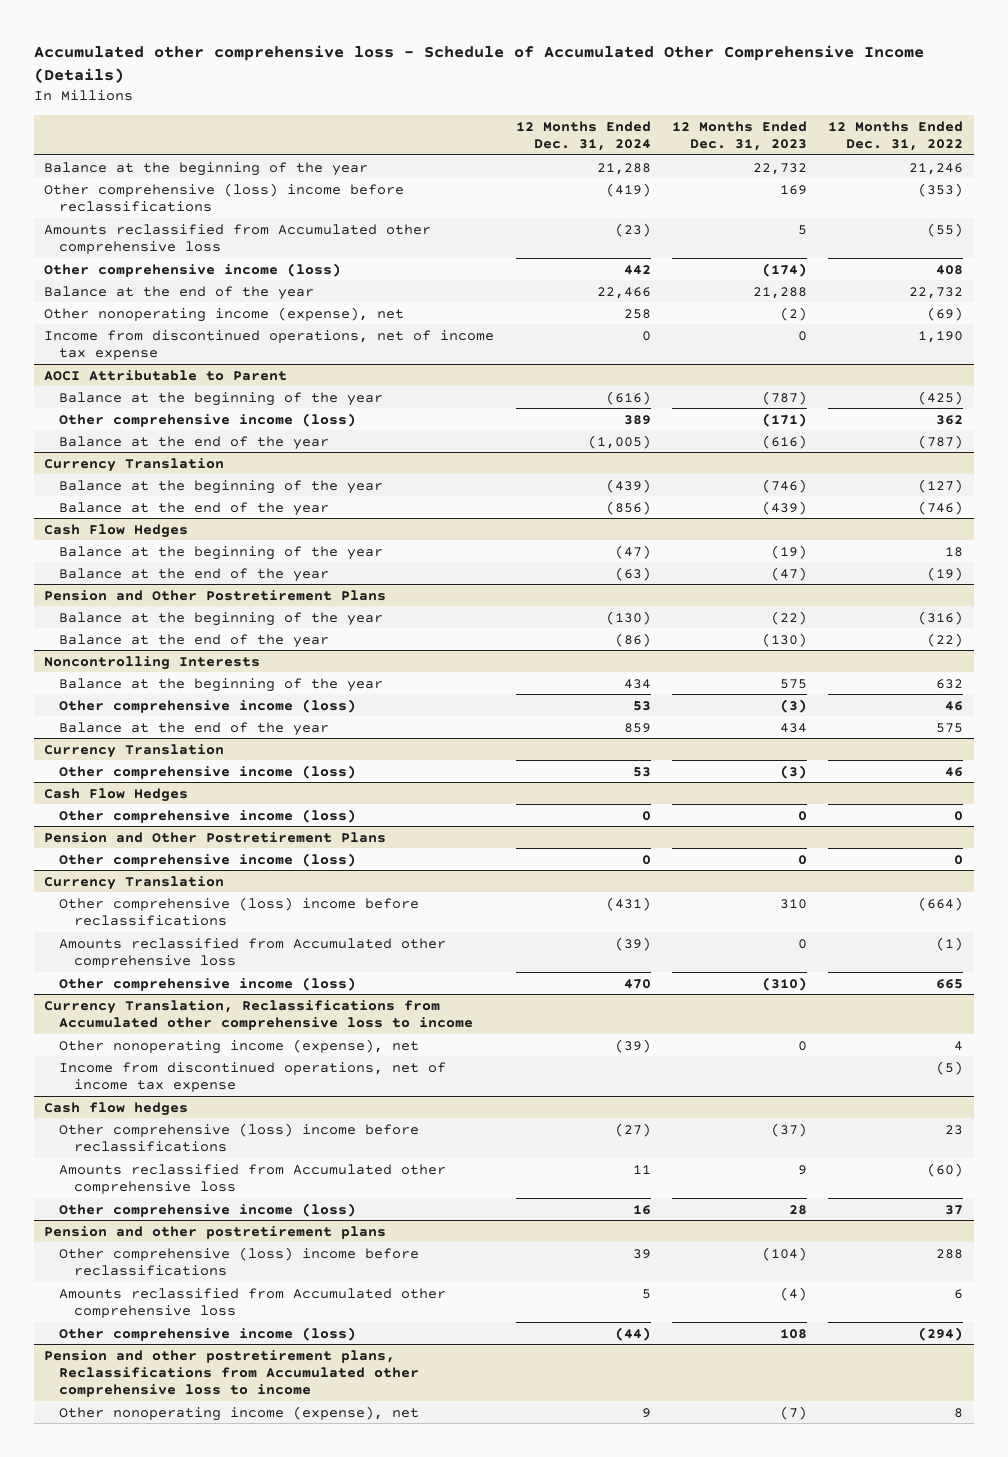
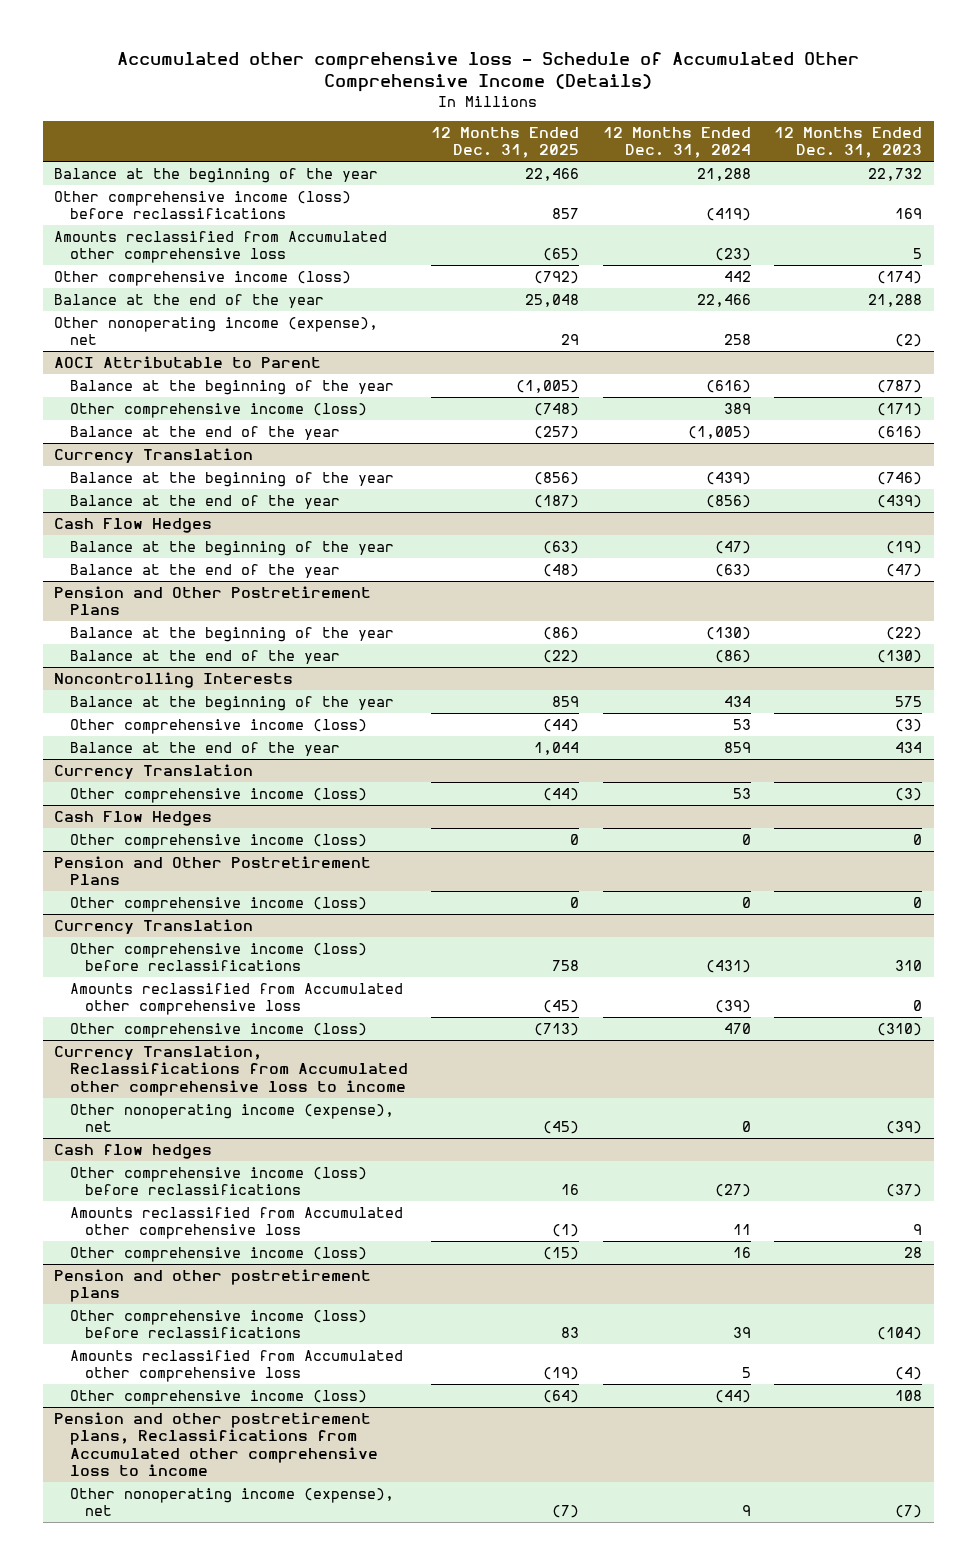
[828,120,964,152] 12 Months Ended Dec. 31, 2022 -> none
none -> [431,126,580,159] 12 Months Ended Dec. 31, 2025
[44,182,405,212] Other comprehensive (loss) income before reclassifications -> [54,190,352,220] Other comprehensive income (loss) before reclassifications
[44,329,495,360] Income from discontinued operations, net of income tax expense -> none
[59,896,420,926] Other comprehensive (loss) income before reclassifications -> [69,942,367,972] Other comprehensive income (loss) before reclassifications
[59,1061,447,1092] Income from discontinued operations, net of income tax expense -> none
[614,1038,651,1053] (39) -> [741,1121,751,1133] 0
[797,1040,807,1051] 0 -> [886,1121,923,1135] (39)
[59,1122,420,1152] Other comprehensive (loss) income before reclassifications -> [69,1166,367,1196] Other comprehensive income (loss) before reclassifications
[59,1246,420,1276] Other comprehensive (loss) income before reclassifications -> [69,1309,367,1339] Other comprehensive income (loss) before reclassifications

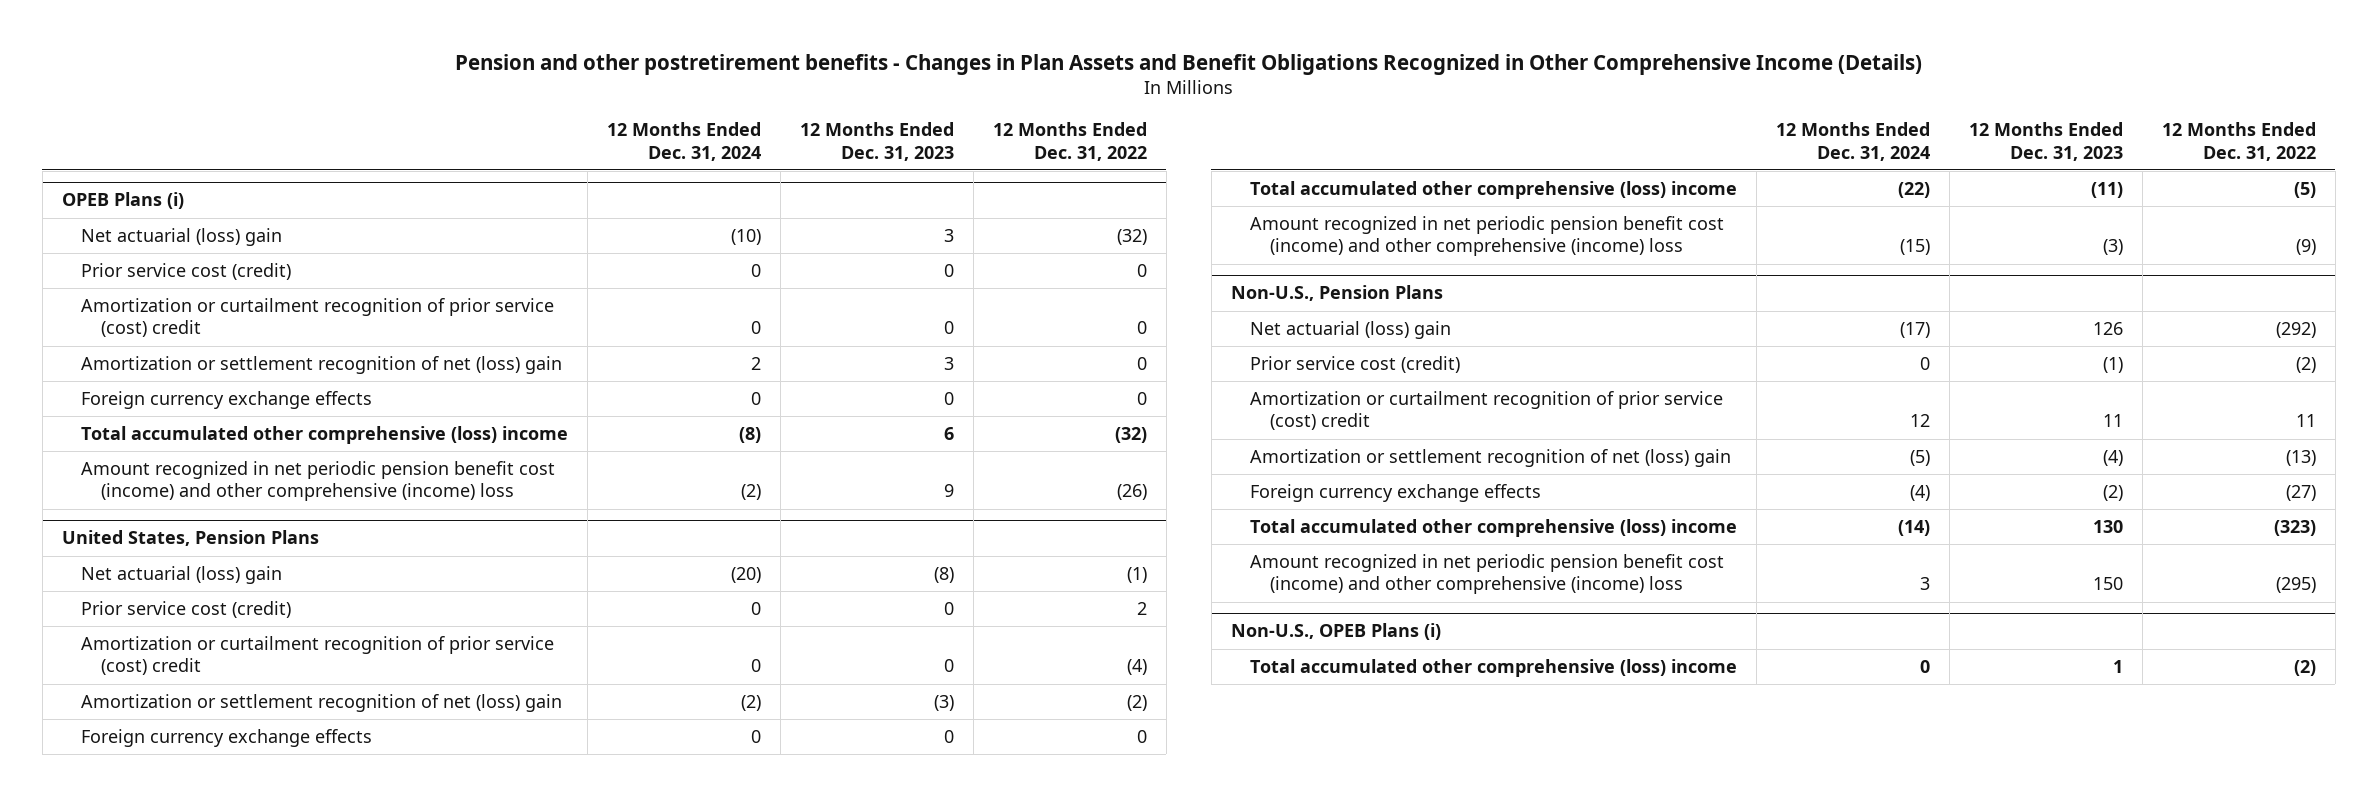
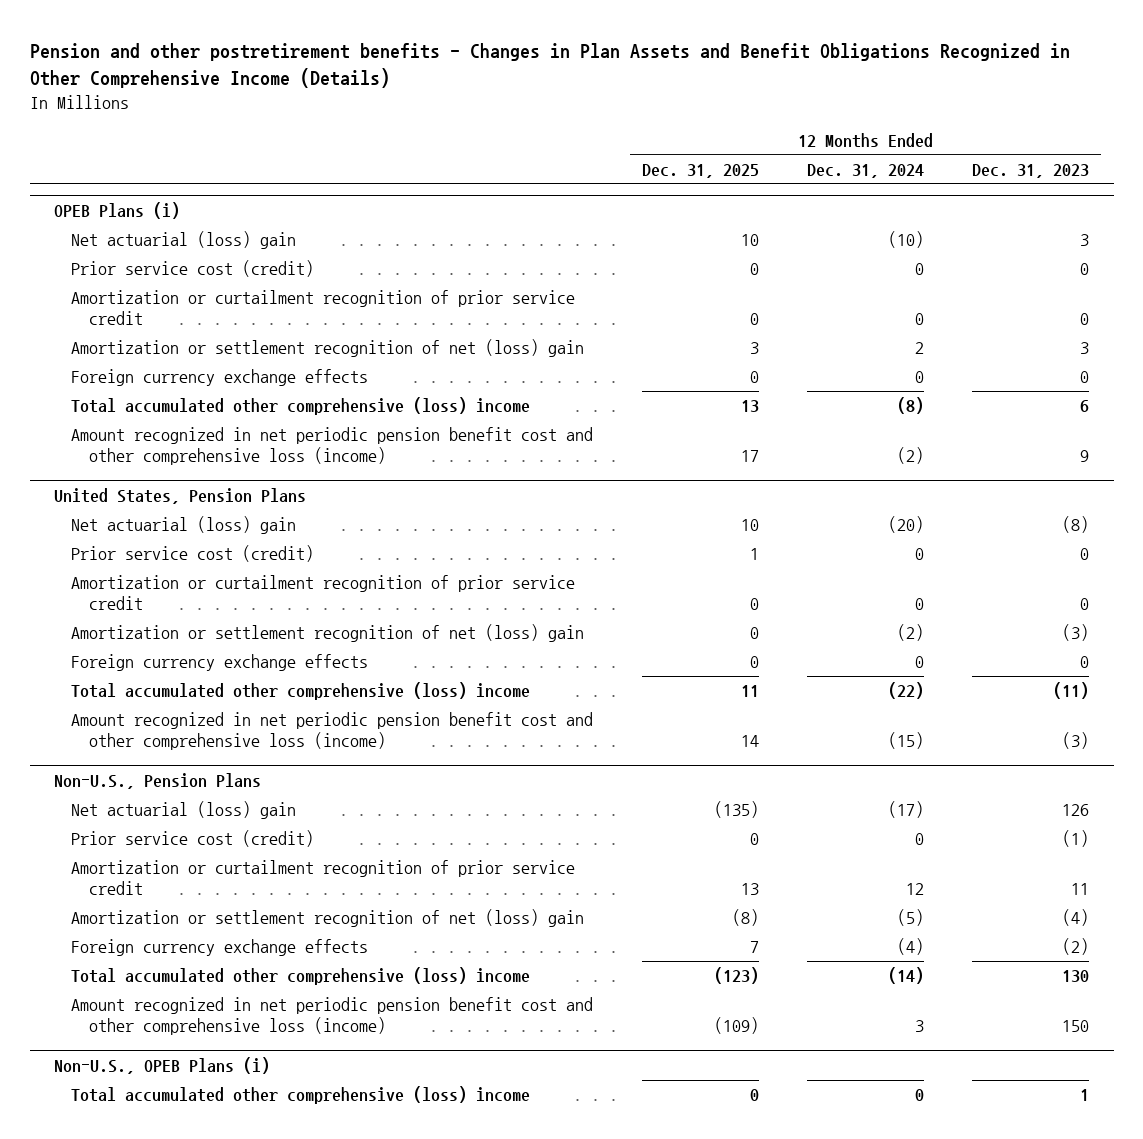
[993,122,1148,161] 12 Months Ended Dec. 31, 2022 -> none
none -> [641,163,759,178] Dec. 31, 2025
[81,298,555,338] Amortization or curtailment recognition of prior service (cost) credit -> [71,290,576,326] Amortization or curtailment recognition of prior service credit
[81,461,556,502] Amount recognized in net periodic pension benefit cost (income) and other comprehensive (income) loss -> [71,427,594,466] Amount recognized in net periodic pension benefit cost and other comprehensive loss (income)
[81,636,555,676] Amortization or curtailment recognition of prior service (cost) credit -> [71,575,576,611] Amortization or curtailment recognition of prior service credit
[1250,216,1725,257] Amount recognized in net periodic pension benefit cost (income) and other comprehensive (income) loss -> [71,712,594,751] Amount recognized in net periodic pension benefit cost and other comprehensive loss (income)
[1250,391,1724,431] Amortization or curtailment recognition of prior service (cost) credit -> [71,860,576,896] Amortization or curtailment recognition of prior service credit
[1250,554,1725,595] Amount recognized in net periodic pension benefit cost (income) and other comprehensive (income) loss -> [71,997,594,1036] Amount recognized in net periodic pension benefit cost and other comprehensive loss (income)

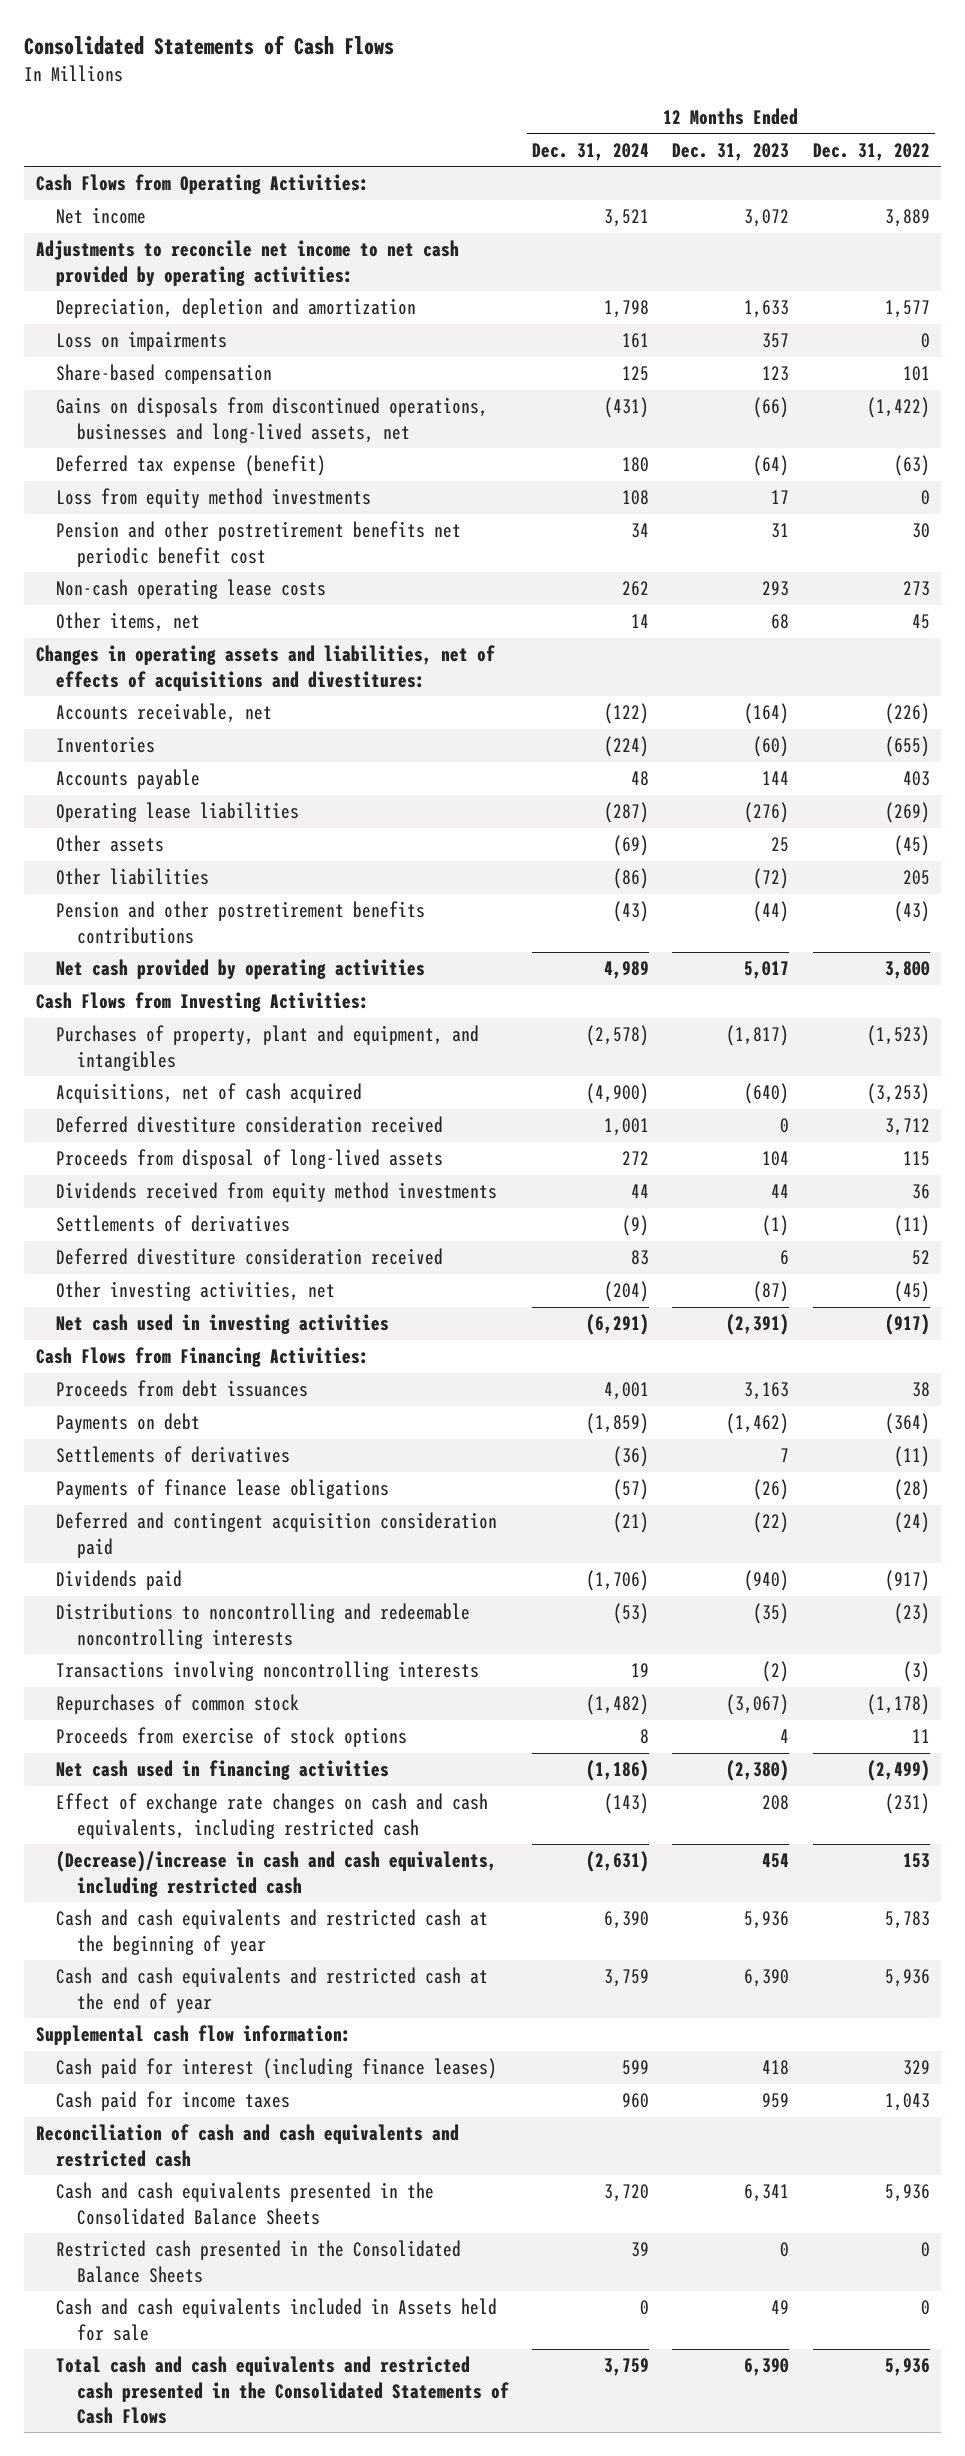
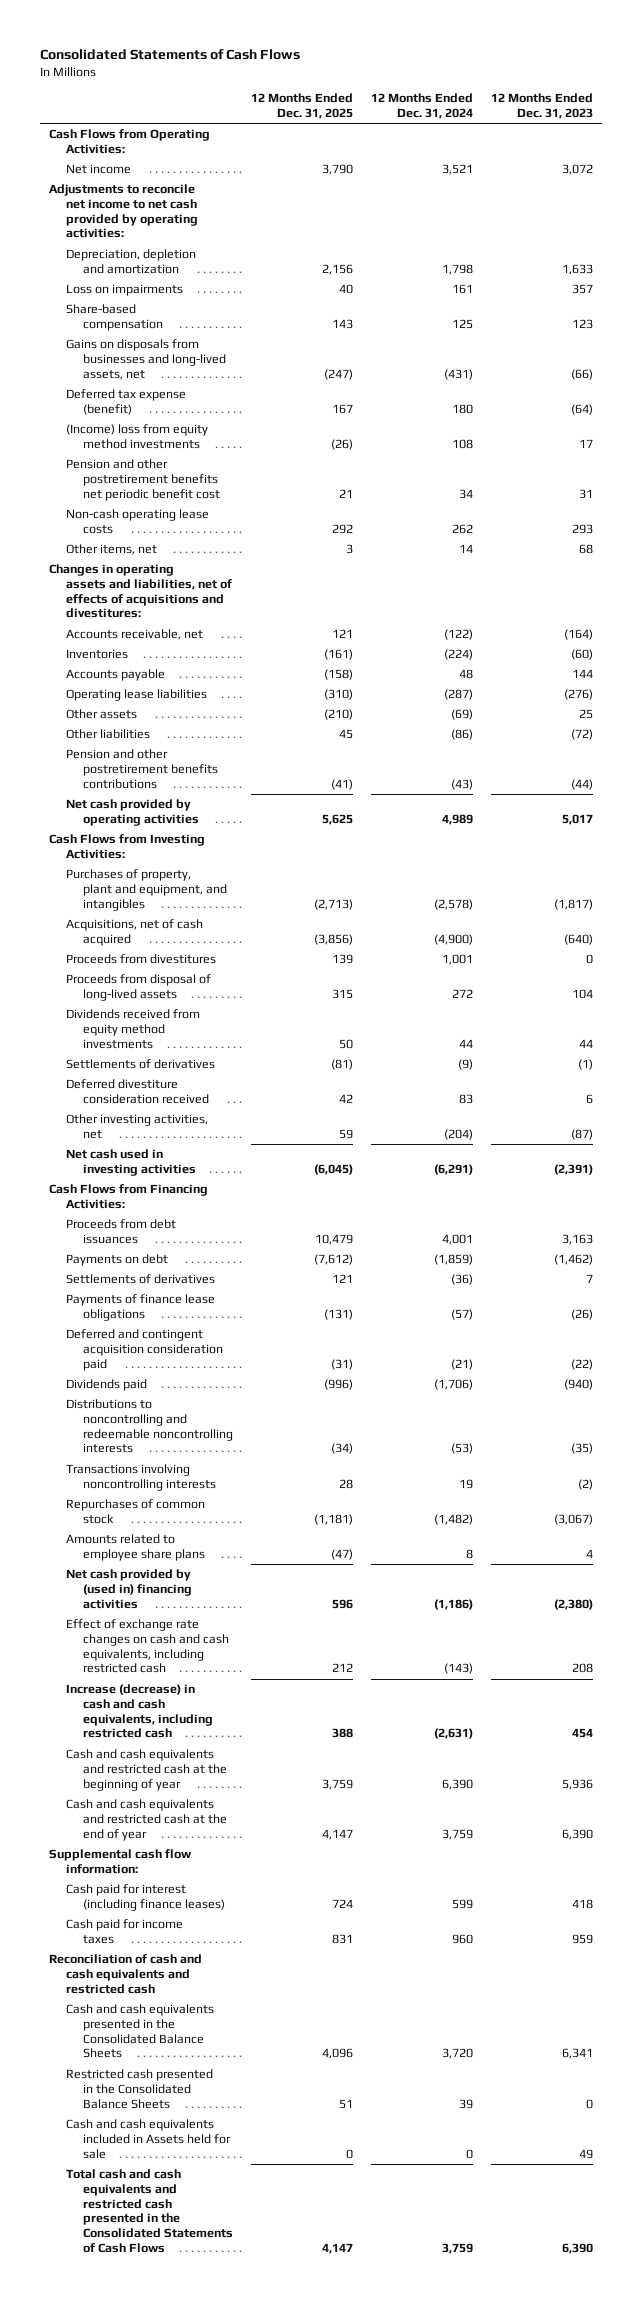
[812,142,930,161] Dec. 31, 2022 -> none
none -> [250,93,353,120] 12 Months Ended Dec. 31, 2025
[56,397,489,443] Gains on disposals from discontinued operations, businesses and long-lived assets, net -> [66,339,227,380] Gains on disposals from businesses and long-lived assets, net
[56,488,372,509] Loss from equity method investments -> [66,424,209,449] (Income) loss from equity method investments
[56,1116,444,1134] Deferred divestiture consideration received -> [66,954,217,965] Proceeds from divestitures
[56,1727,408,1748] Proceeds from exercise of stock options -> none
none -> [66,1534,206,1561] Amounts related to employee share plans
[56,1760,390,1781] Net cash used in financing activities -> [66,1569,193,1609] Net cash provided by (used in) financing activities
[56,1851,498,1897] (Decrease)/increase in cash and cash equivalents, including restricted cash -> [66,1684,214,1739] Increase (decrease) in cash and cash equivalents, including restricted cash

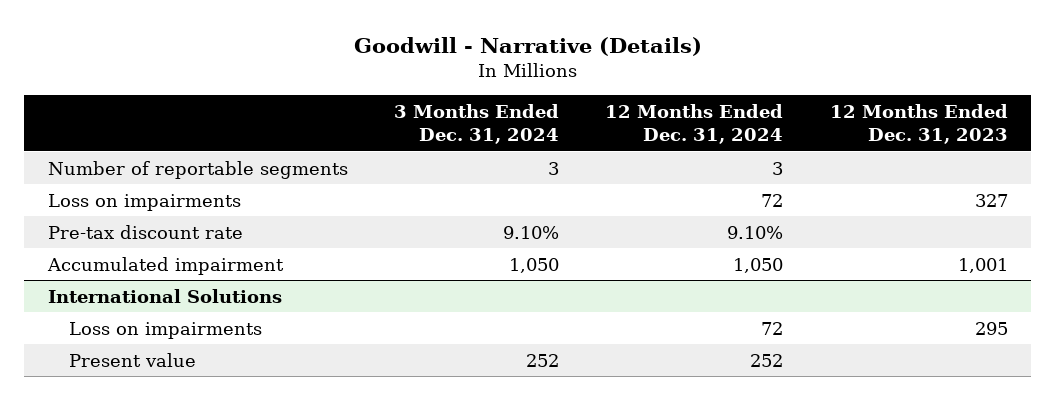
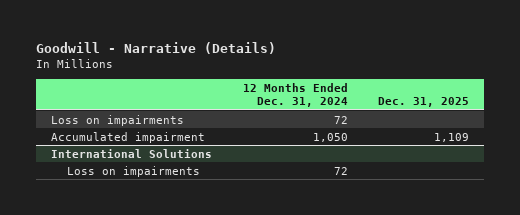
[394,103,560,145] 3 Months Ended Dec. 31, 2024 -> none
[829,103,1008,145] 12 Months Ended Dec. 31, 2023 -> none
none -> [378,97,470,108] Dec. 31, 2025
[47,160,348,179] Number of reportable segments -> none
[47,224,243,239] Pre-tax discount rate -> none
[69,352,197,367] Present value -> none

